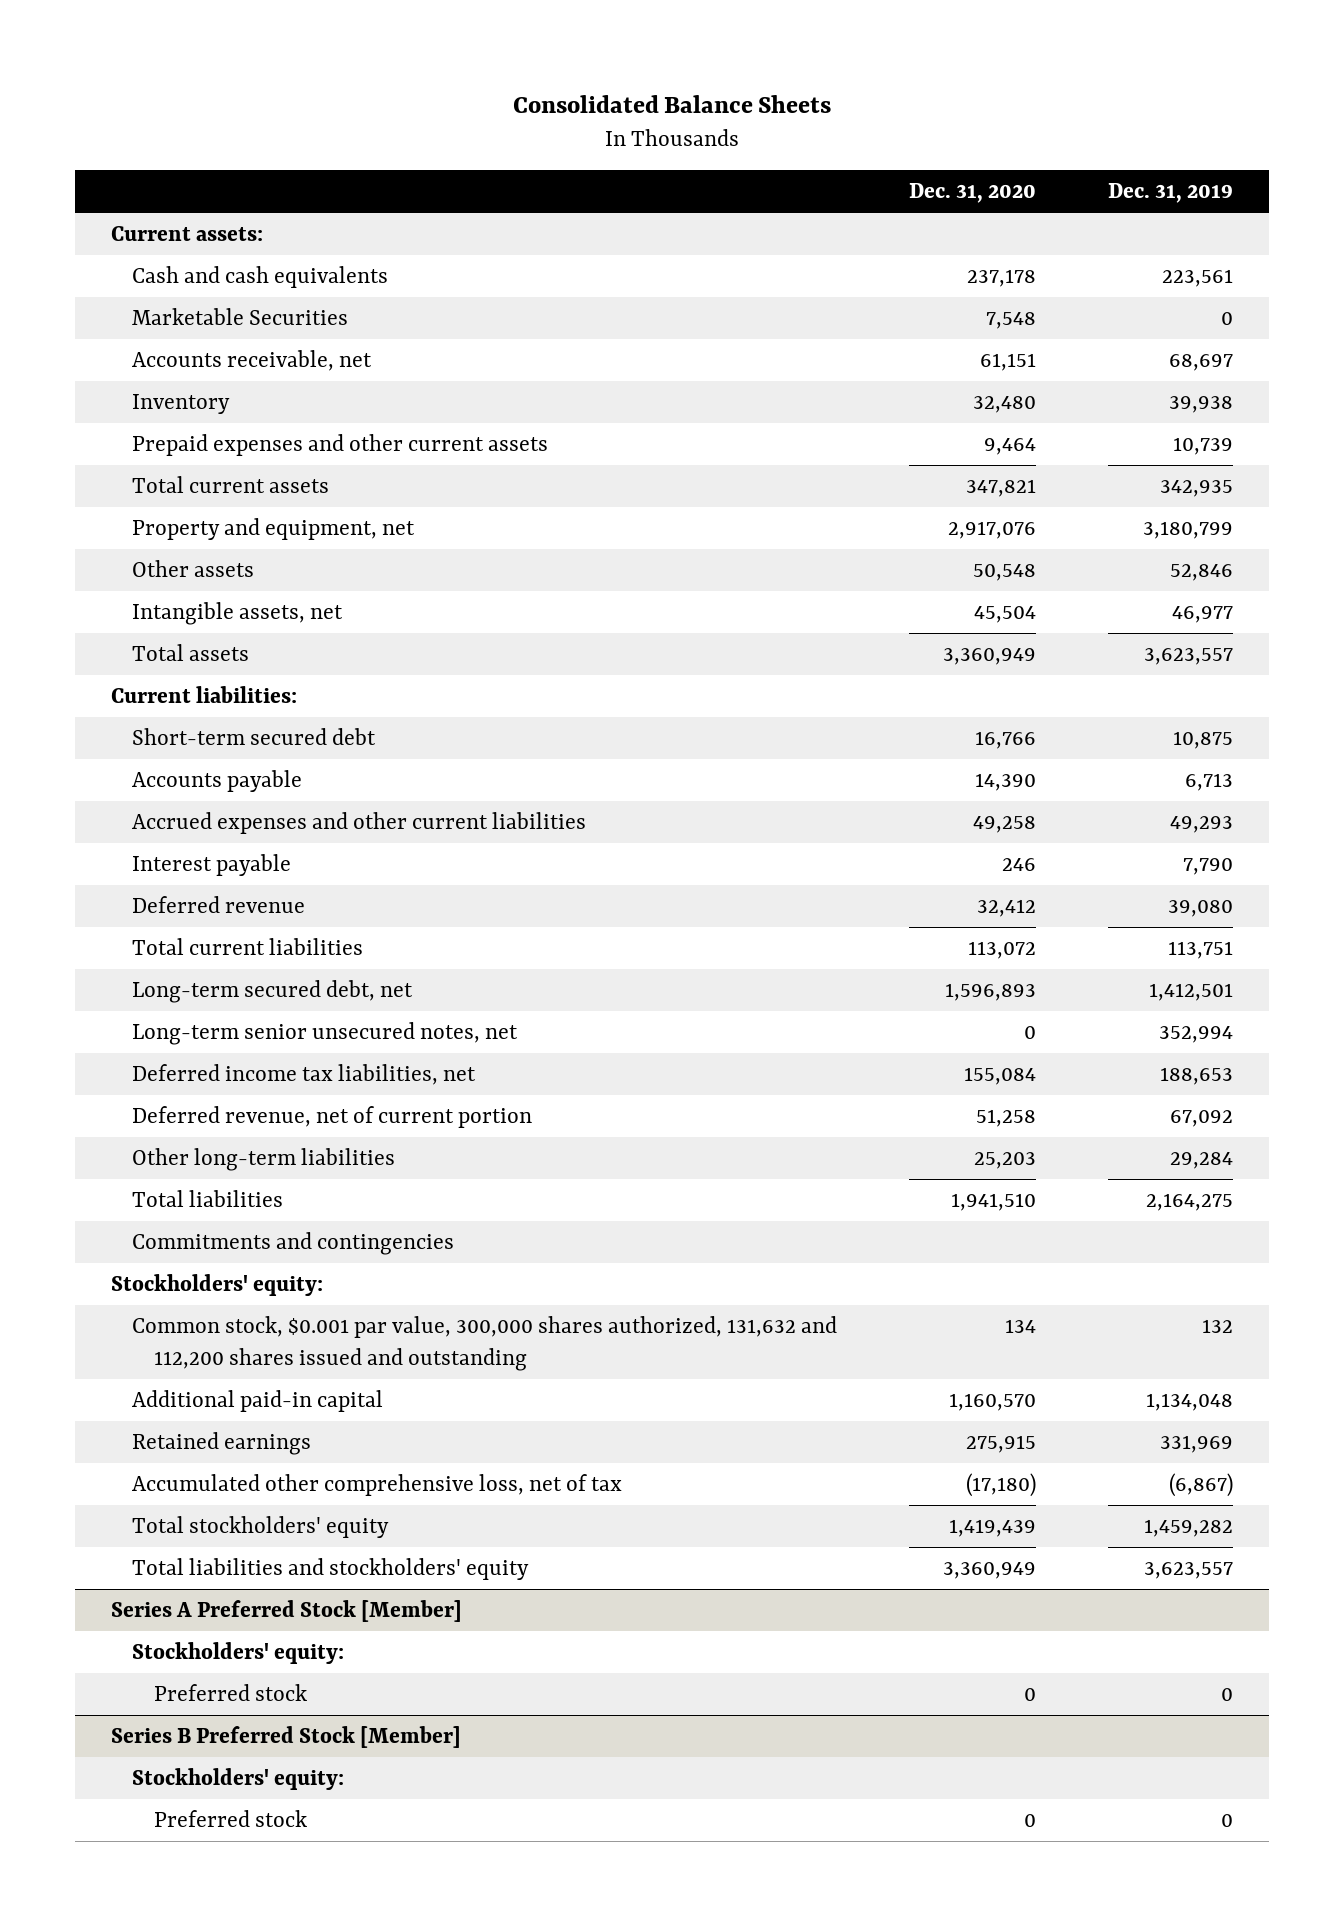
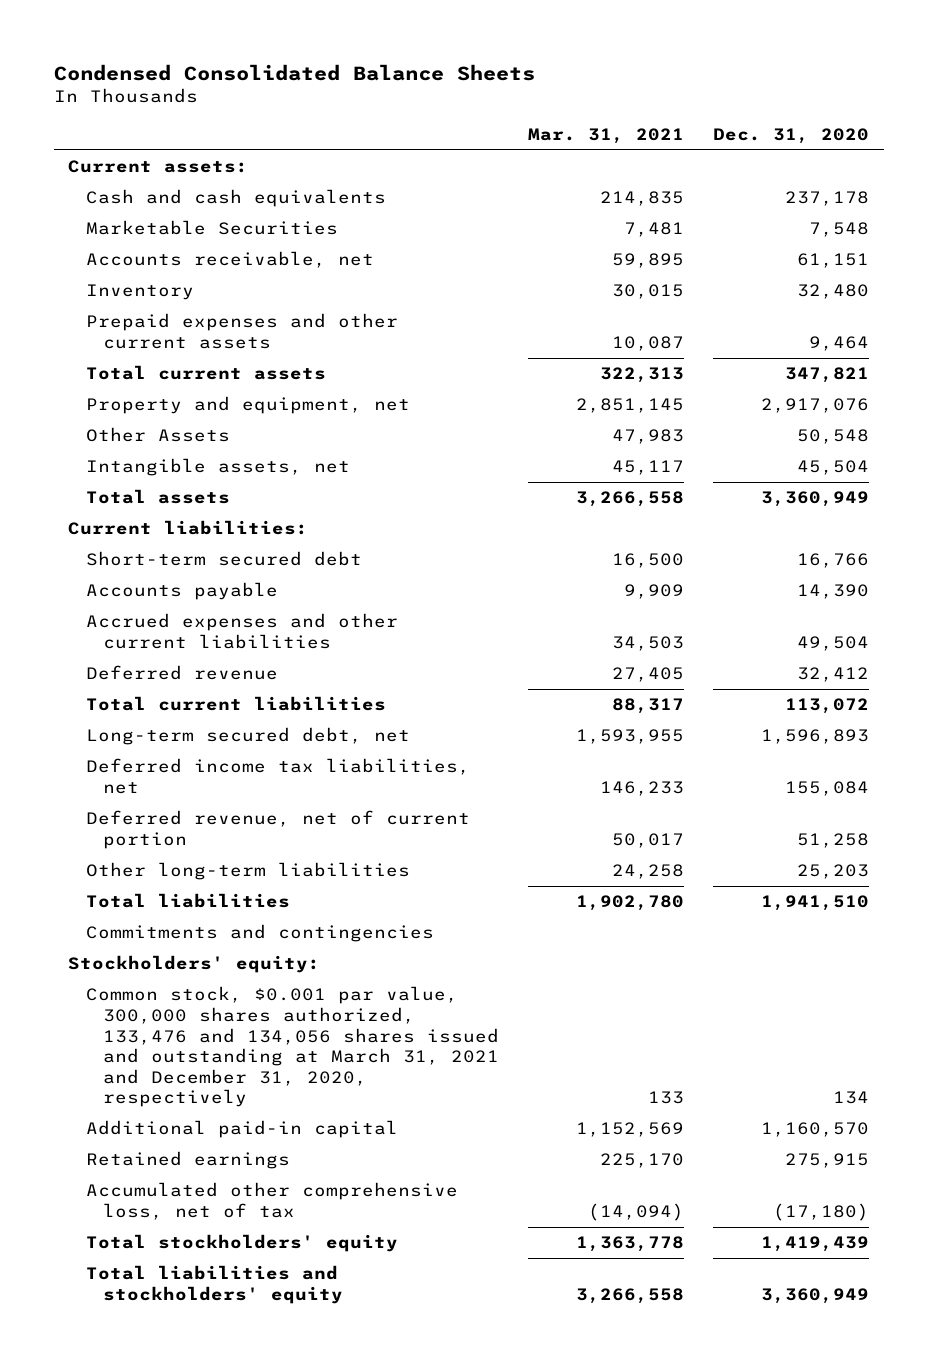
[513,94,832,113] Consolidated Balance Sheets -> [53,63,535,81] Condensed Consolidated Balance Sheets
[1108,183,1234,204] Dec. 31, 2019 -> none
none -> [528,128,685,145] Mar. 31, 2021
[132,560,255,578] Other assets -> [85,427,230,443] Other Assets
[132,854,292,877] Interest payable -> none
[973,816,1037,834] 49,258 -> [797,635,870,651] 49,504
[132,1022,519,1046] Long-term senior unsecured notes, net -> none
[132,1316,838,1371] Common stock, $0.001 par value, 300,000 shares authorized, 131,632 and 112,200 shares issued and outstanding -> [85,986,500,1108] Common stock, $0.001 par value, 300,000 shares authorized, 133,476 and 134,056 shares issued and outstanding at March 31, 2021 and December 31, 2020, respectively
[110,1600,462,1623] Series A Preferred Stock [Member] -> none
[132,1642,345,1665] Stockholders' equity: -> none
[153,1684,307,1702] Preferred stock -> none
[110,1726,461,1749] Series B Preferred Stock [Member] -> none
[132,1768,345,1791] Stockholders' equity: -> none
[153,1810,307,1828] Preferred stock -> none

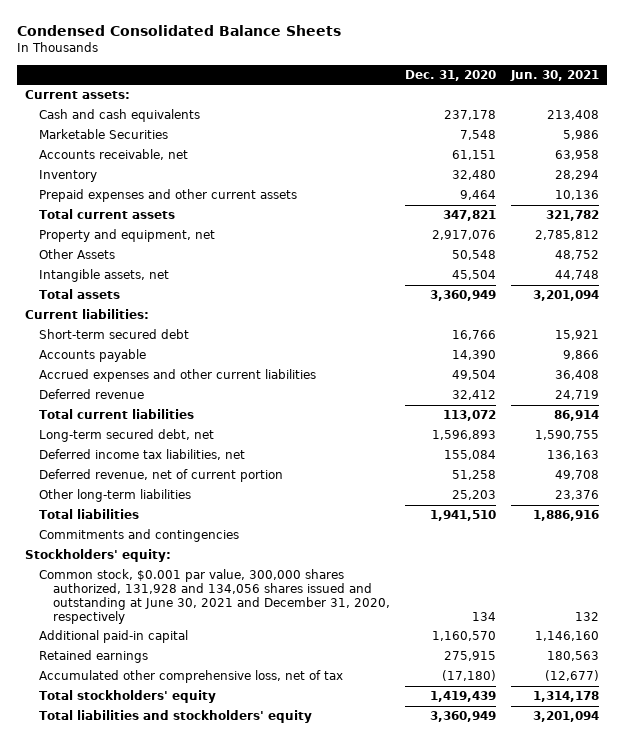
[528,128,685,145] Mar. 31, 2021 -> none
none -> [510,69,600,81] Jun. 30, 2021
[85,986,500,1108] Common stock, $0.001 par value, 300,000 shares authorized, 133,476 and 134,056 shares issued and outstanding at March 31, 2021 and December 31, 2020, respectively -> [38,569,390,625] Common stock, $0.001 par value, 300,000 shares authorized, 131,928 and 134,056 shares issued and outstanding at June 30, 2021 and December 31, 2020, respectively

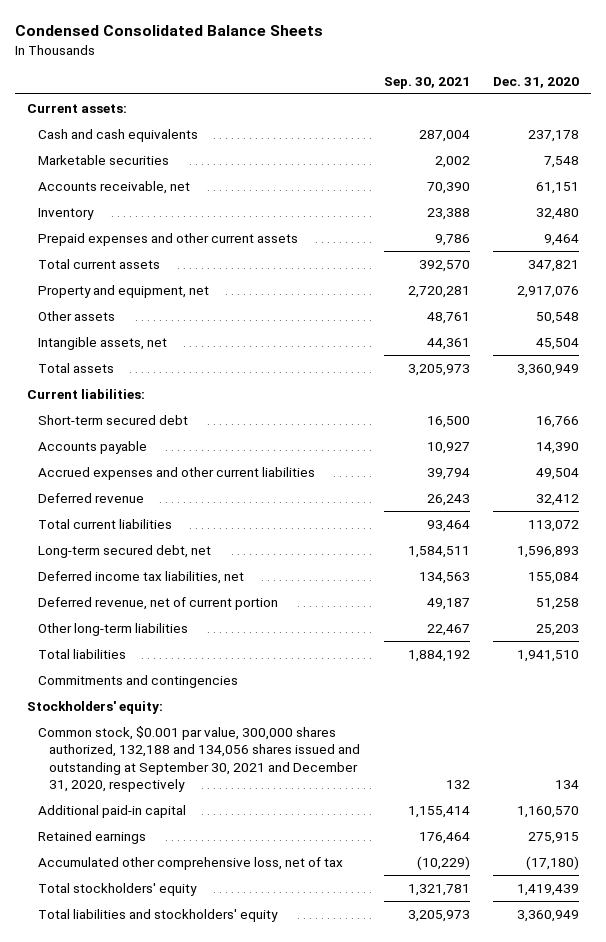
[510,69,600,81] Jun. 30, 2021 -> none
none -> [383,76,470,89] Sep. 30, 2021
[38,129,168,140] Marketable Securities -> [37,154,169,165] Marketable securities
[38,249,115,260] Other Assets -> [37,310,115,321] Other assets
[38,569,390,625] Common stock, $0.001 par value, 300,000 shares authorized, 131,928 and 134,056 shares issued and outstanding at June 30, 2021 and December 31, 2020, respectively -> [37,725,360,793] Common stock, $0.001 par value, 300,000 shares authorized, 132,188 and 134,056 shares issued and outstanding at September 30, 2021 and December 31, 2020, respectively

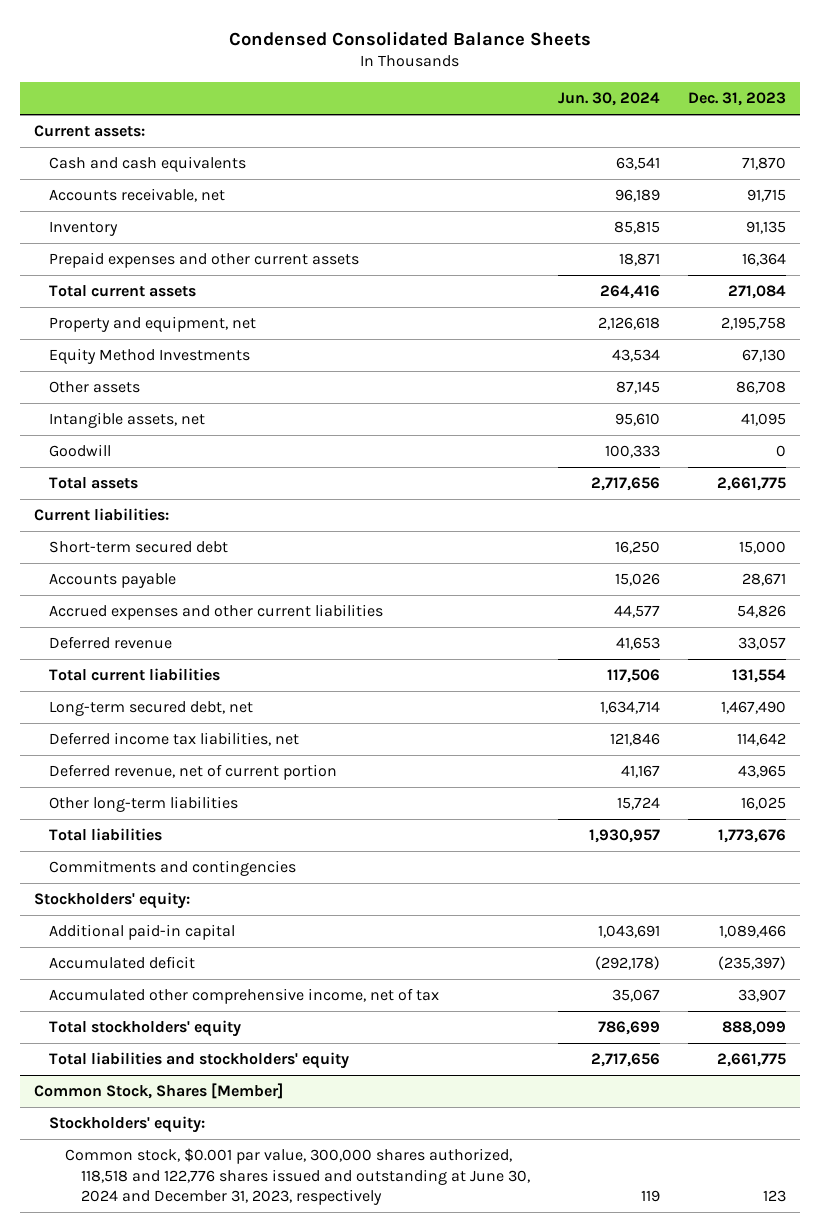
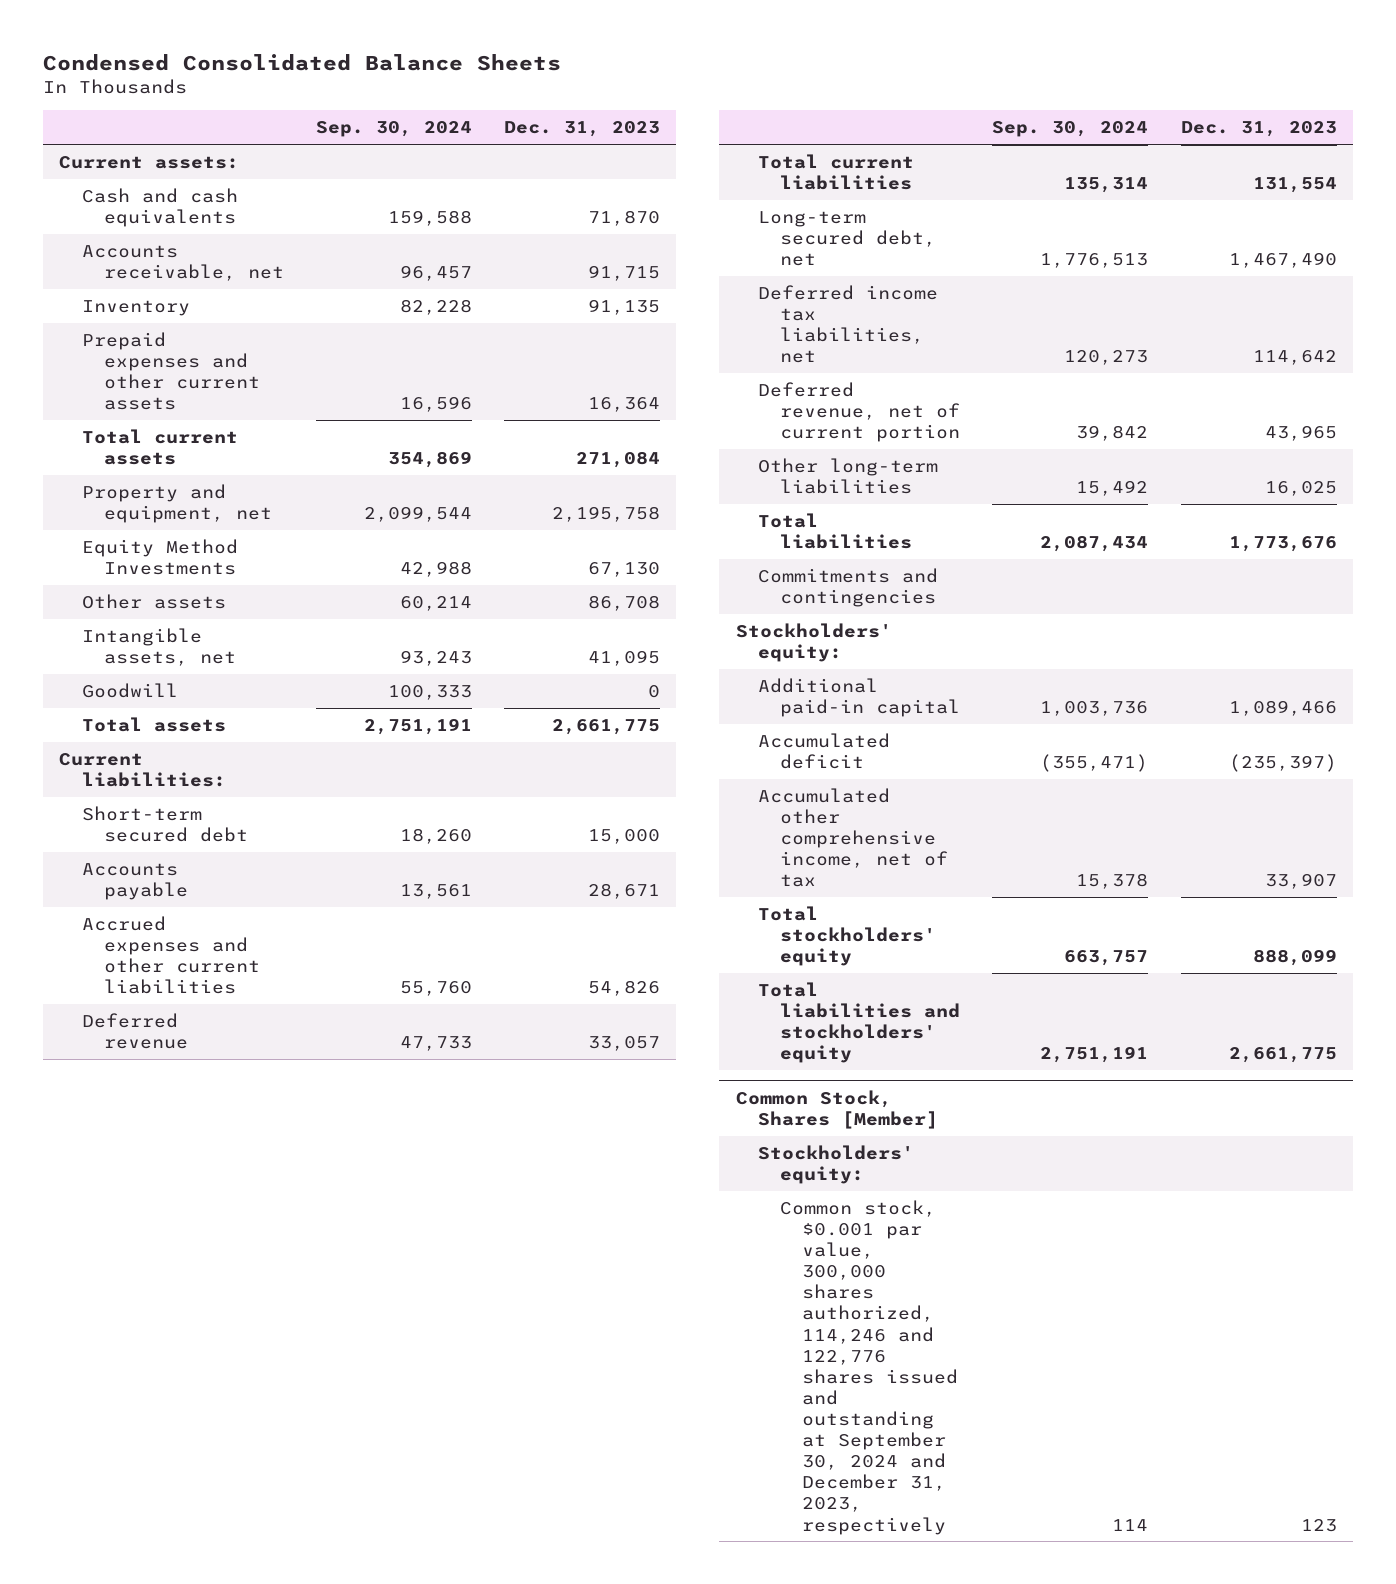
[558,92,661,107] Jun. 30, 2024 -> none
none -> [316,121,473,138] Sep. 30, 2024
[65,1147,531,1206] Common stock, $0.001 par value, 300,000 shares authorized, 118,518 and 122,776 shares issued and outstanding at June 30, 2024 and December 31, 2023, respectively -> [780,1199,959,1535] Common stock, $0.001 par value, 300,000 shares authorized, 114,246 and 122,776 shares issued and outstanding at September 30, 2024 and December 31, 2023, respectively

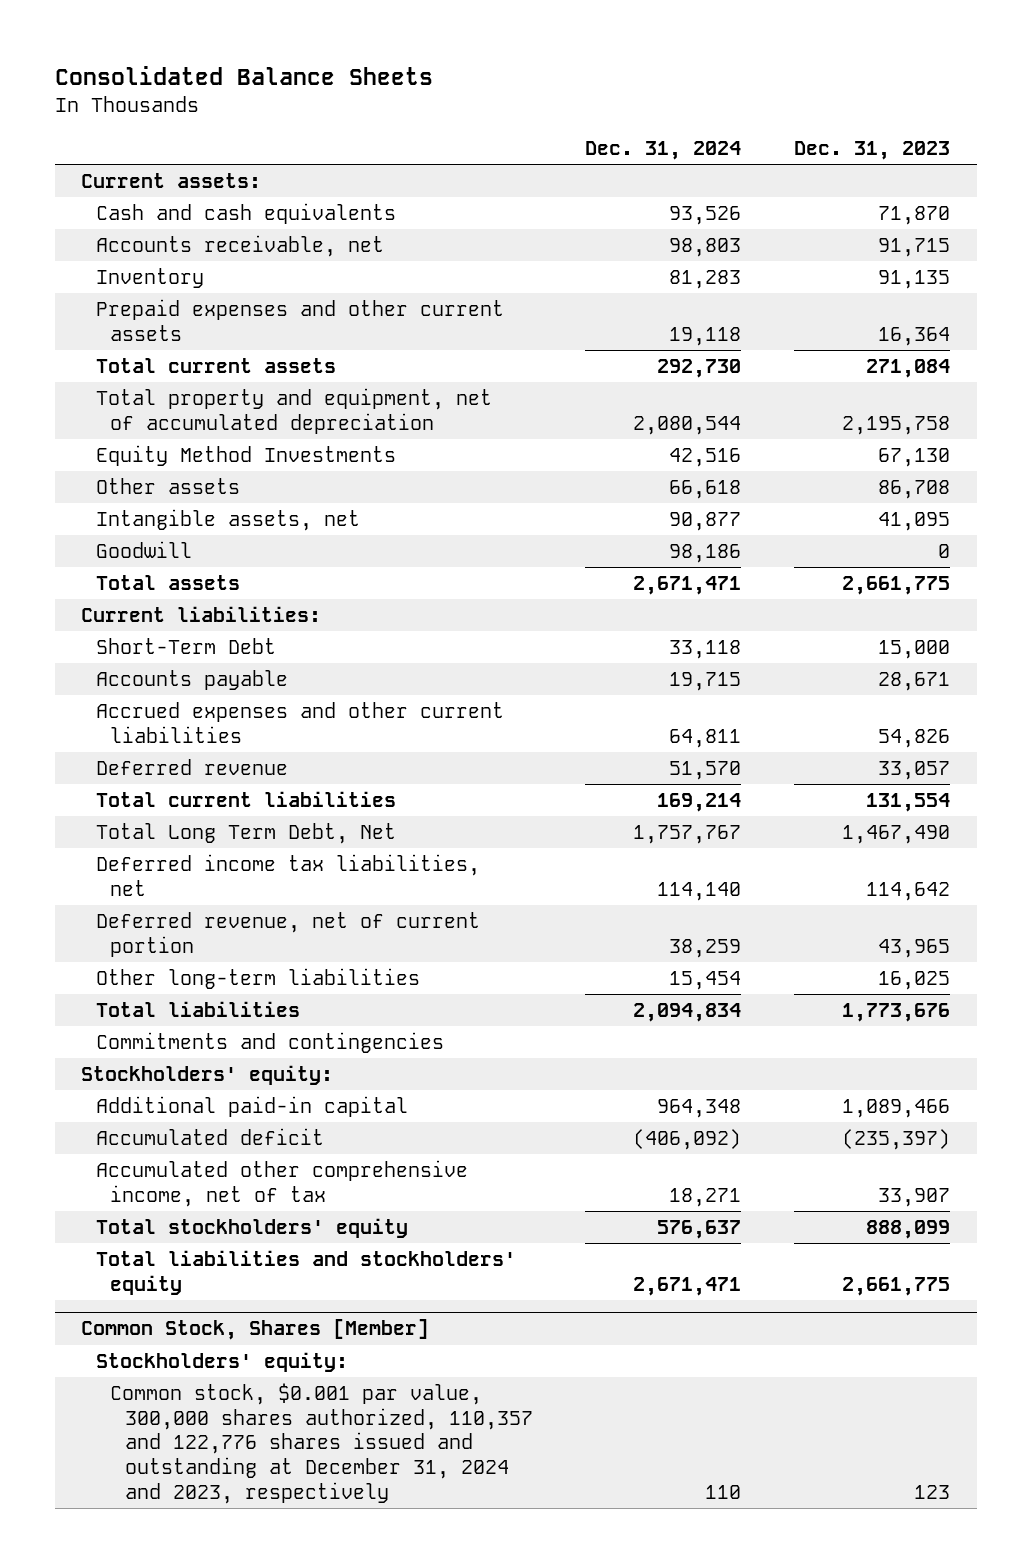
[43,53,562,71] Condensed Consolidated Balance Sheets -> [54,66,433,86] Consolidated Balance Sheets
[316,121,473,138] Sep. 30, 2024 -> none
none -> [585,141,742,161] Dec. 31, 2024
[81,483,272,524] Property and equipment, net -> [95,388,492,434] Total property and equipment, net of accumulated depreciation
[81,805,248,843] Short-term secured debt -> [95,638,276,655] Short-Term Debt
[757,210,937,267] Long-term secured debt, net -> [95,823,396,845] Total Long Term Debt, Net
[780,1199,959,1535] Common stock, $0.001 par value, 300,000 shares authorized, 114,246 and 122,776 shares issued and outstanding at September 30, 2024 and December 31, 2023, respectively -> [110,1383,533,1504] Common stock, $0.001 par value, 300,000 shares authorized, 110,357 and 122,776 shares issued and outstanding at December 31, 2024 and 2023, respectively

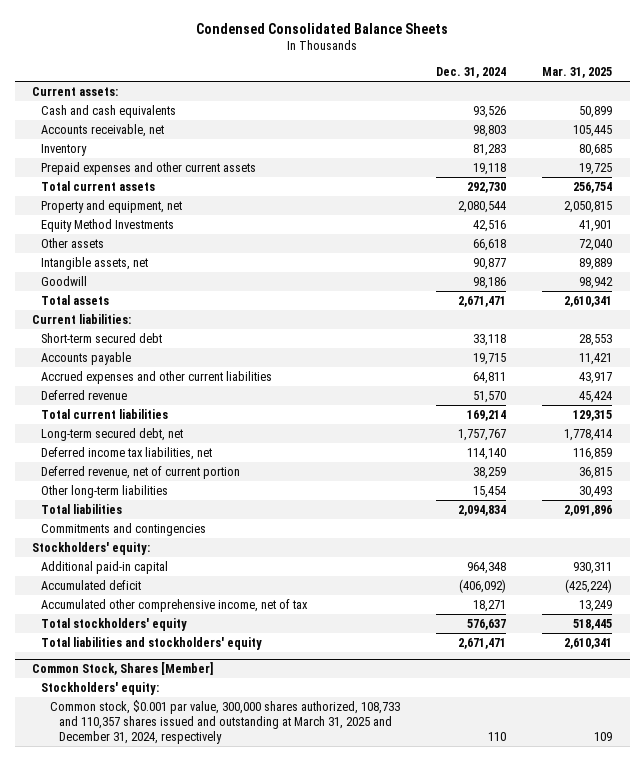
[54,66,433,86] Consolidated Balance Sheets -> [196,22,449,34] Condensed Consolidated Balance Sheets
[794,141,951,161] Dec. 31, 2023 -> none
none -> [541,67,612,79] Mar. 31, 2025
[95,388,492,434] Total property and equipment, net of accumulated depreciation -> [41,199,183,213] Property and equipment, net
[95,638,276,655] Short-Term Debt -> [41,332,163,343] Short-term secured debt
[95,823,396,845] Total Long Term Debt, Net -> [41,427,184,441] Long-term secured debt, net
[110,1383,533,1504] Common stock, $0.001 par value, 300,000 shares authorized, 110,357 and 122,776 shares issued and outstanding at December 31, 2024 and 2023, respectively -> [50,699,401,745] Common stock, $0.001 par value, 300,000 shares authorized, 108,733 and 110,357 shares issued and outstanding at March 31, 2025 and December 31, 2024, respectively

